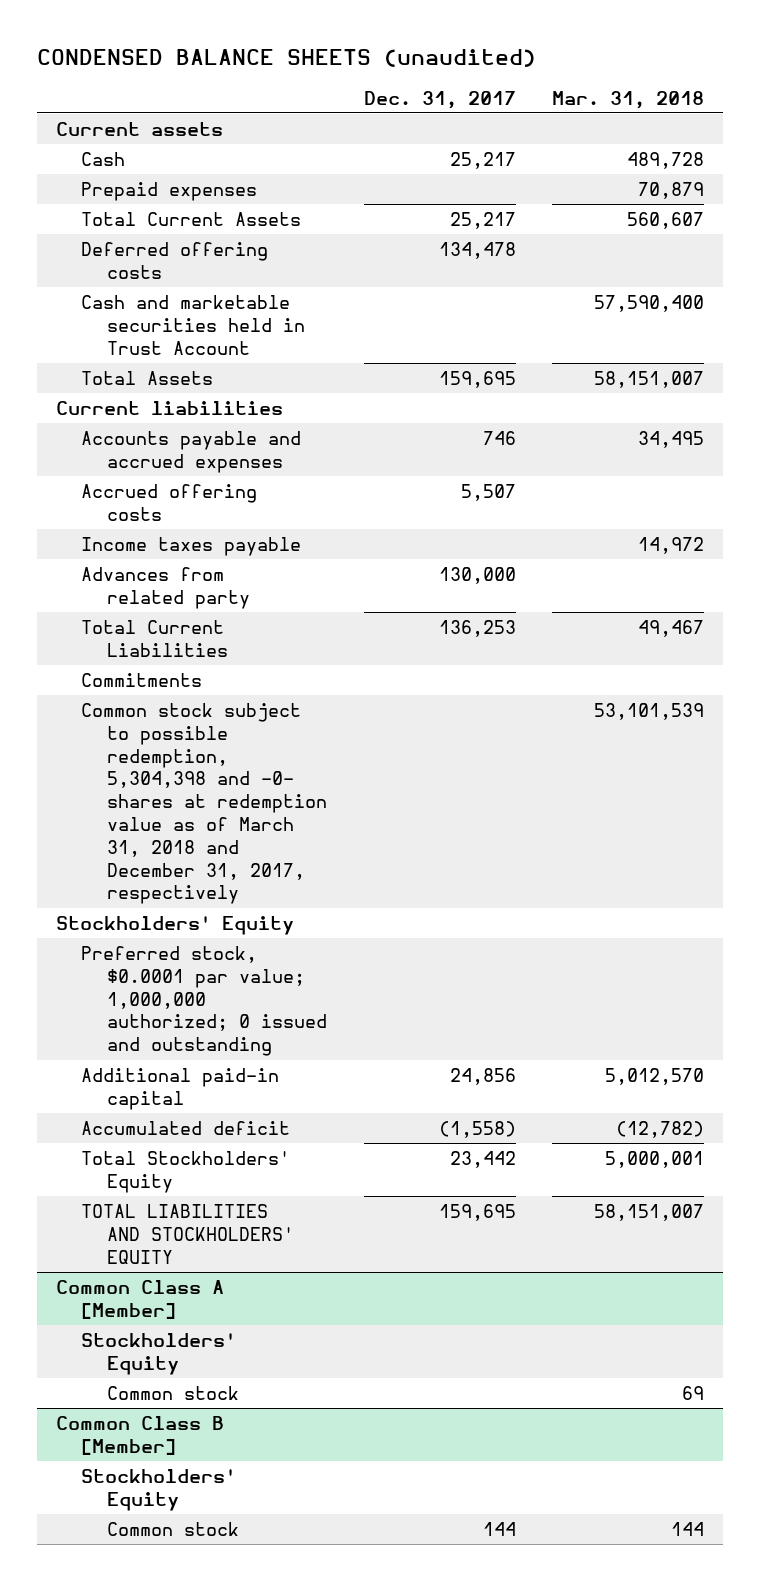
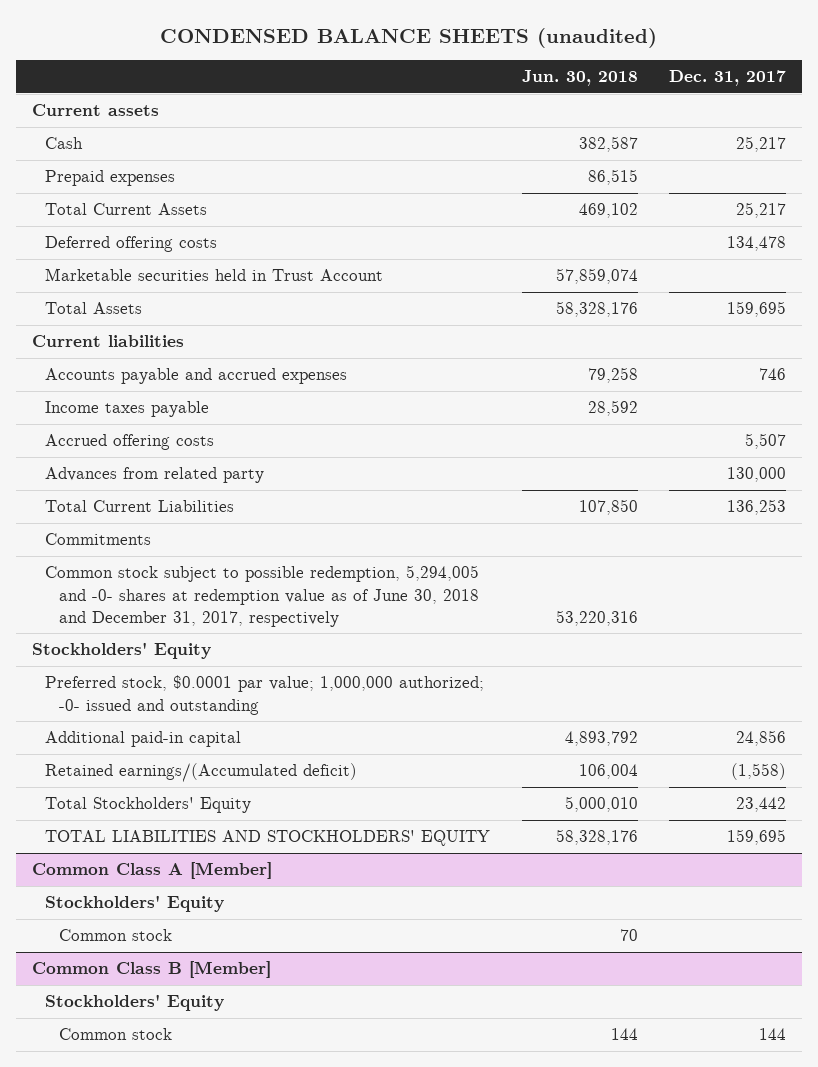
[552,90,705,109] Mar. 31, 2018 -> none
none -> [521,70,638,87] Jun. 30, 2018
[81,294,306,355] Cash and marketable securities held in Trust Account -> [45,268,384,282] Marketable securities held in Trust Account
[81,483,258,521] Accrued offering costs -> [45,434,215,451] Accrued offering costs
[81,702,328,905] Common stock subject to possible redemption, 5,304,398 and -0- shares at redemption value as of March 31, 2018 and December 31, 2017, respectively -> [45,565,480,627] Common stock subject to possible redemption, 5,294,005 and -0- shares at redemption value as of June 30, 2018 and December 31, 2017, respectively
[81,945,328,1057] Preferred stock, $0.0001 par value; 1,000,000 authorized; 0 issued and outstanding -> [45,675,485,715] Preferred stock, $0.0001 par value; 1,000,000 authorized; -0- issued and outstanding
[81,1120,291,1135] Accumulated deficit -> [45,763,358,783] Retained earnings/(Accumulated deficit)

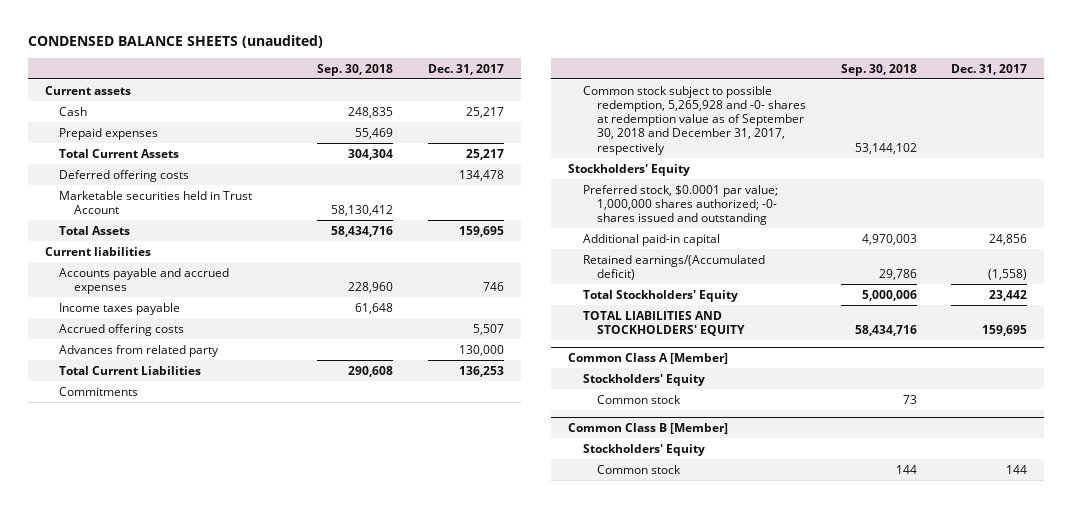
[521,70,638,87] Jun. 30, 2018 -> none
none -> [317,63,394,76] Sep. 30, 2018
[45,565,480,627] Common stock subject to possible redemption, 5,294,005 and -0- shares at redemption value as of June 30, 2018 and December 31, 2017, respectively -> [582,85,807,155] Common stock subject to possible redemption, 5,265,928 and -0- shares at redemption value as of September 30, 2018 and December 31, 2017, respectively
[45,675,485,715] Preferred stock, $0.0001 par value; 1,000,000 authorized; -0- issued and outstanding -> [582,184,778,226] Preferred stock, $0.0001 par value; 1,000,000 shares authorized; -0- shares issued and outstanding

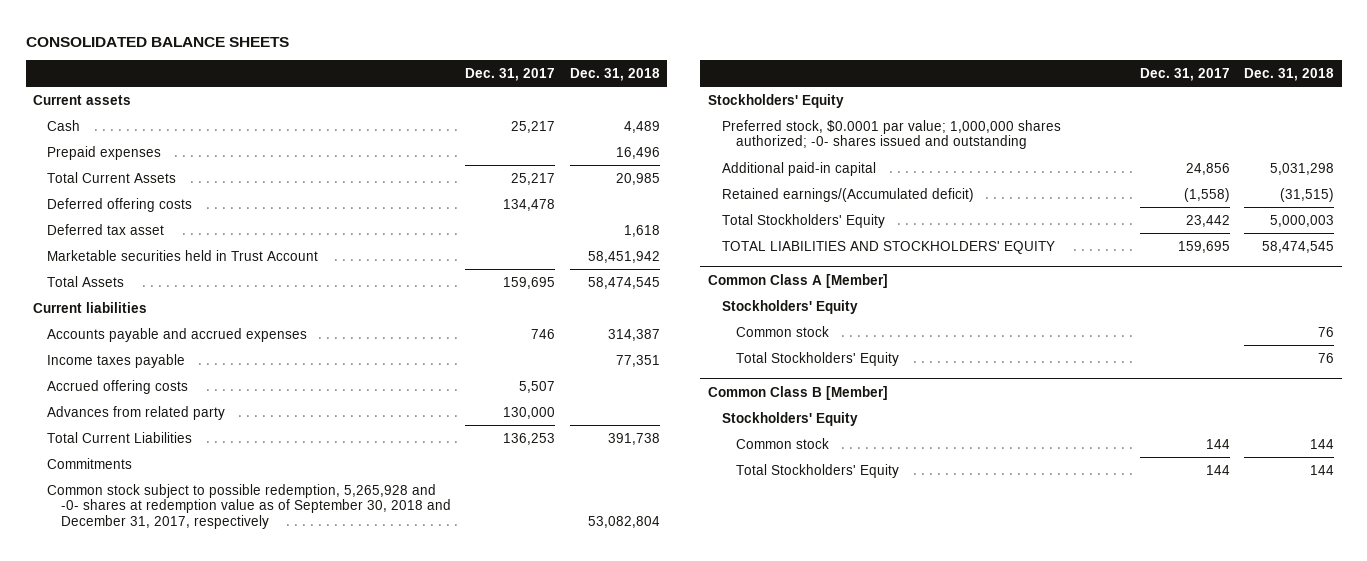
[27,35,323,49] CONDENSED BALANCE SHEETS (unaudited) -> [25,36,289,47] CONSOLIDATED BALANCE SHEETS
[317,63,394,76] Sep. 30, 2018 -> none
none -> [569,67,660,81] Dec. 31, 2018
none -> [46,223,164,235] Deferred tax asset
none -> [735,351,899,366] Total Stockholders' Equity
none -> [735,463,899,478] Total Stockholders' Equity

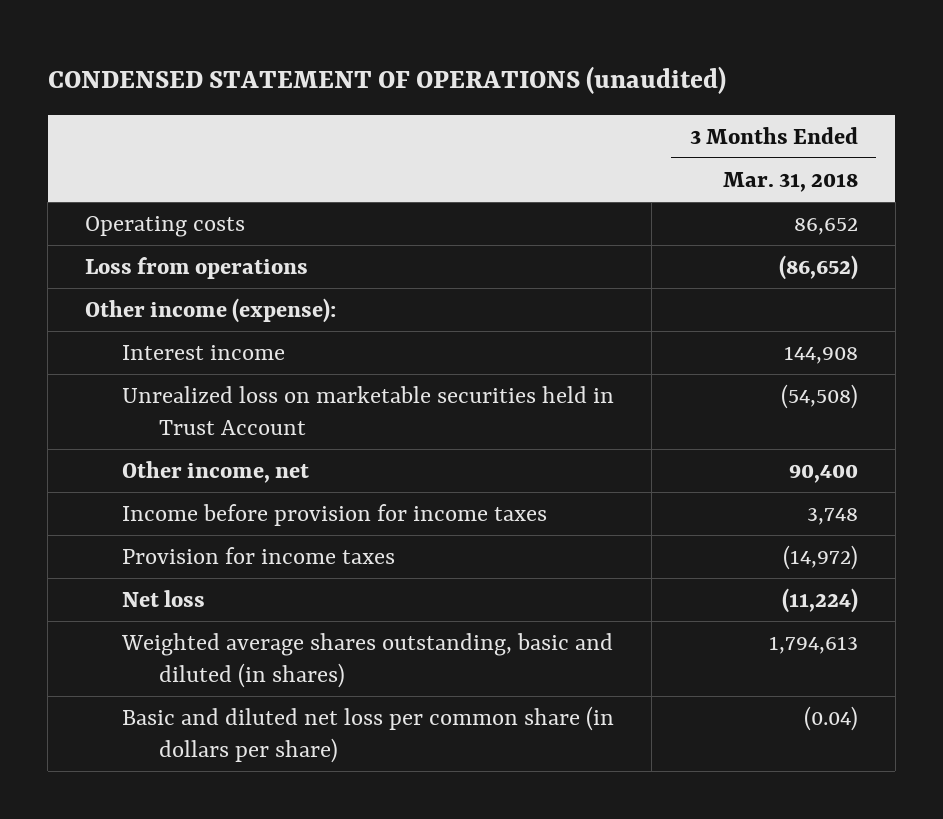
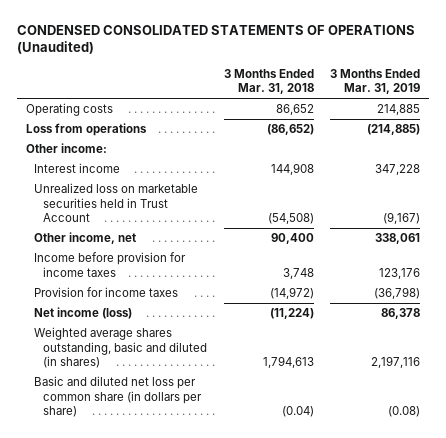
[47,66,726,95] CONDENSED STATEMENT OF OPERATIONS (unaudited) -> [17,24,416,55] CONDENSED CONSOLIDATED STATEMENTS OF OPERATIONS (Unaudited)
none -> [330,68,421,95] 3 Months Ended Mar. 31, 2019
[85,298,337,324] Other income (expense): -> [25,143,107,154] Other income:
[122,590,206,608] Net loss -> [34,307,133,320] Net income (loss)

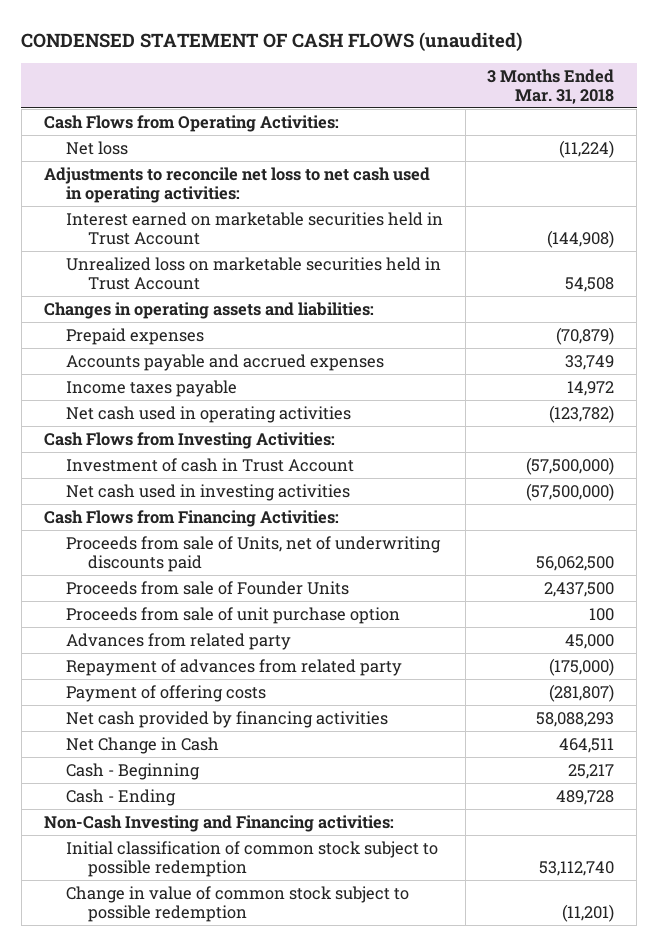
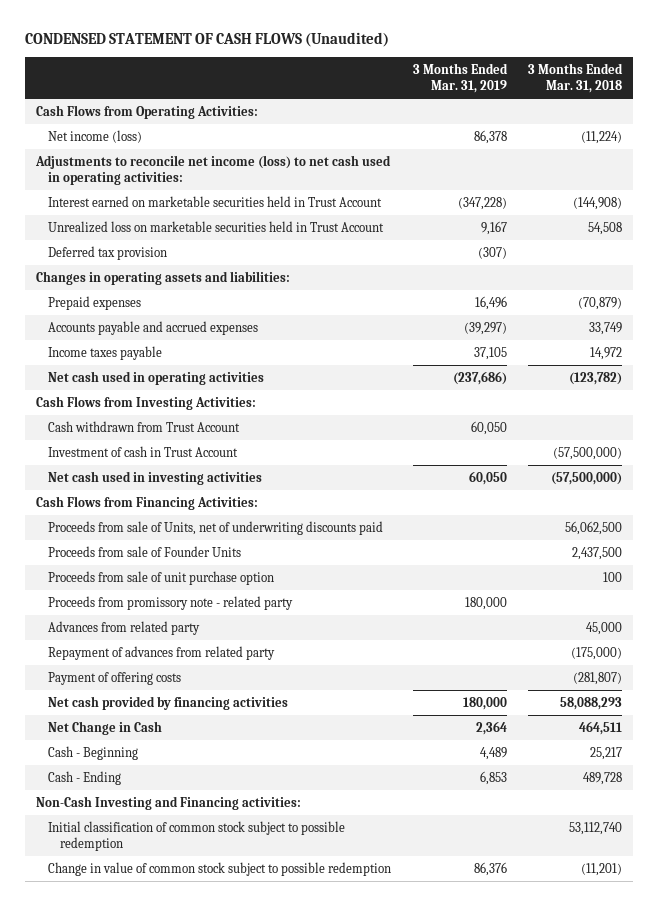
[21,31,523,52] CONDENSED STATEMENT OF CASH FLOWS (unaudited) -> [24,32,389,48] CONDENSED STATEMENT OF CASH FLOWS (Unaudited)
none -> [412,62,508,94] 3 Months Ended Mar. 31, 2019
[65,140,128,155] Net loss -> [47,129,142,143] Net income (loss)
[43,166,430,203] Adjustments to reconcile net loss to net cash used in operating activities: -> [34,154,391,186] Adjustments to reconcile net income (loss) to net cash used in operating activities:
none -> [47,245,167,260] Deferred tax provision
none -> [47,420,240,432] Cash withdrawn from Trust Account
none -> [47,595,293,610] Proceeds from promissory note - related party

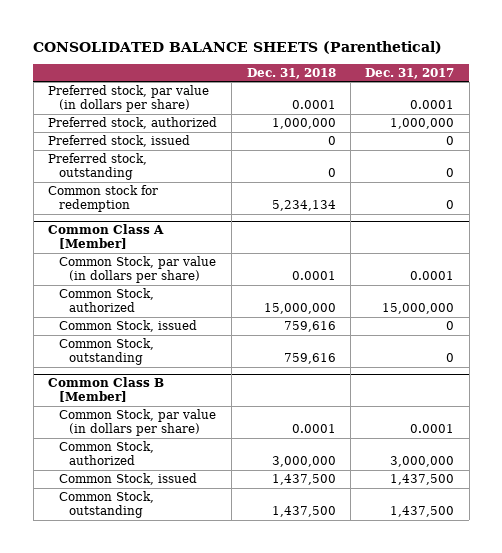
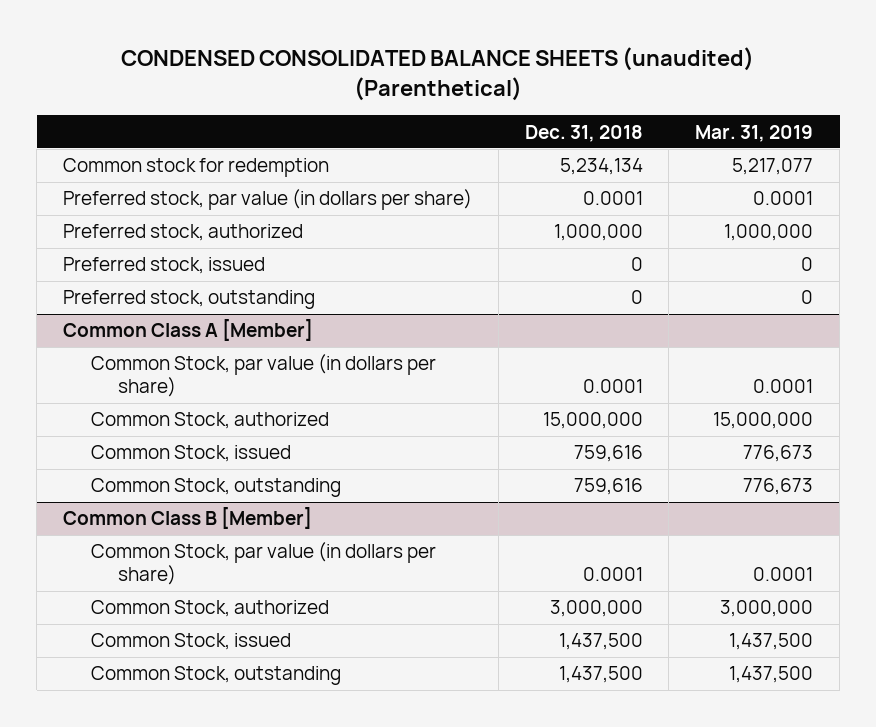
[33,40,443,54] CONSOLIDATED BALANCE SHEETS (Parenthetical) -> [121,47,755,102] CONDENSED CONSOLIDATED BALANCE SHEETS (unaudited) (Parenthetical)
[365,68,455,80] Dec. 31, 2017 -> none
none -> [695,124,814,142] Mar. 31, 2019
[47,185,158,213] Common stock for redemption -> [63,158,330,178] Common stock for redemption

